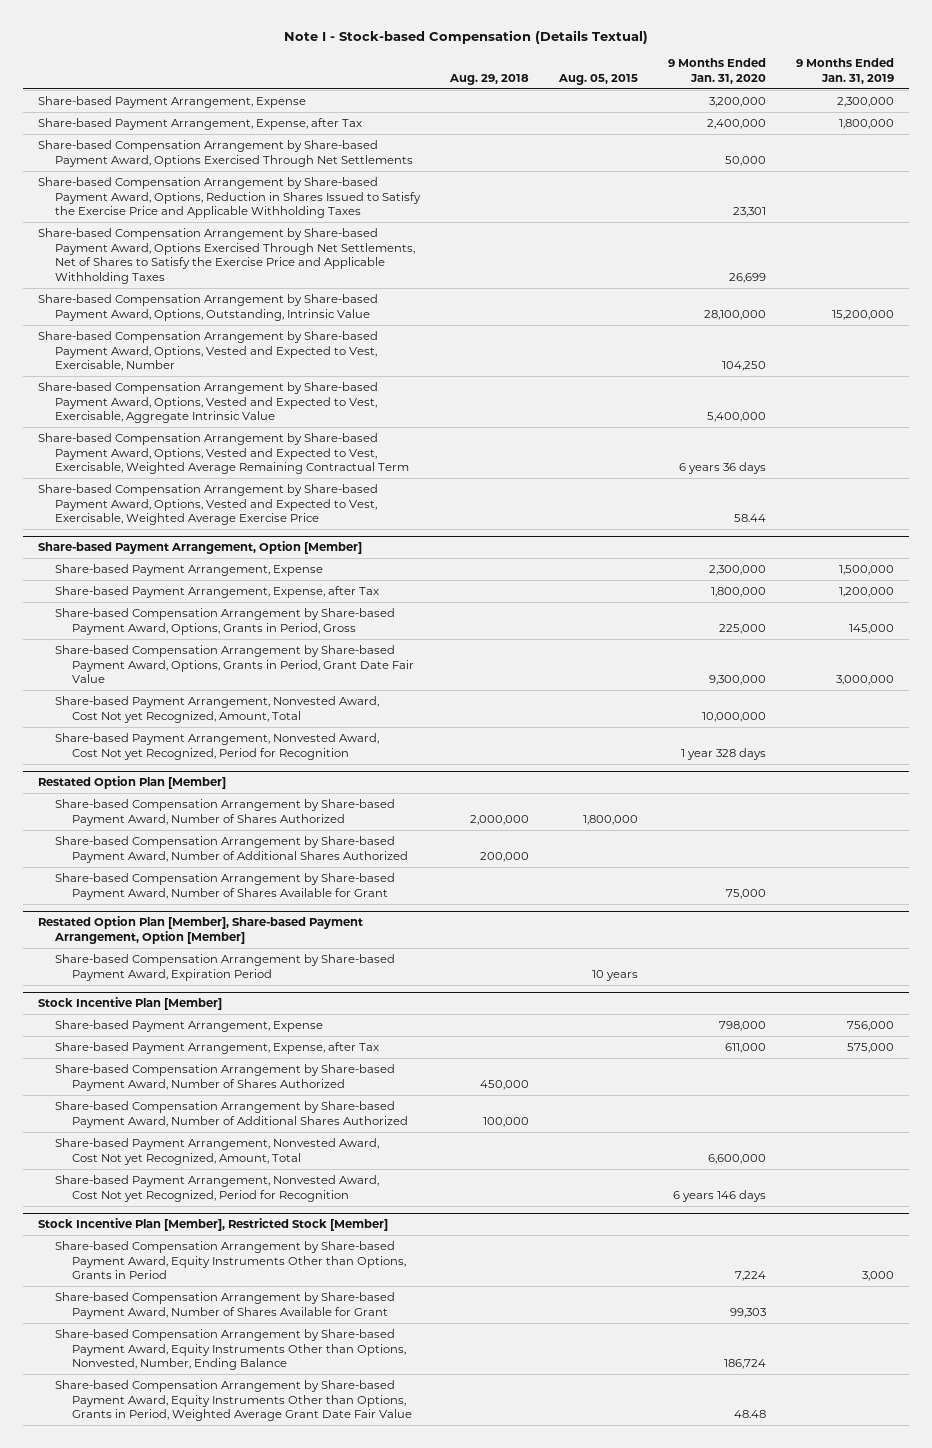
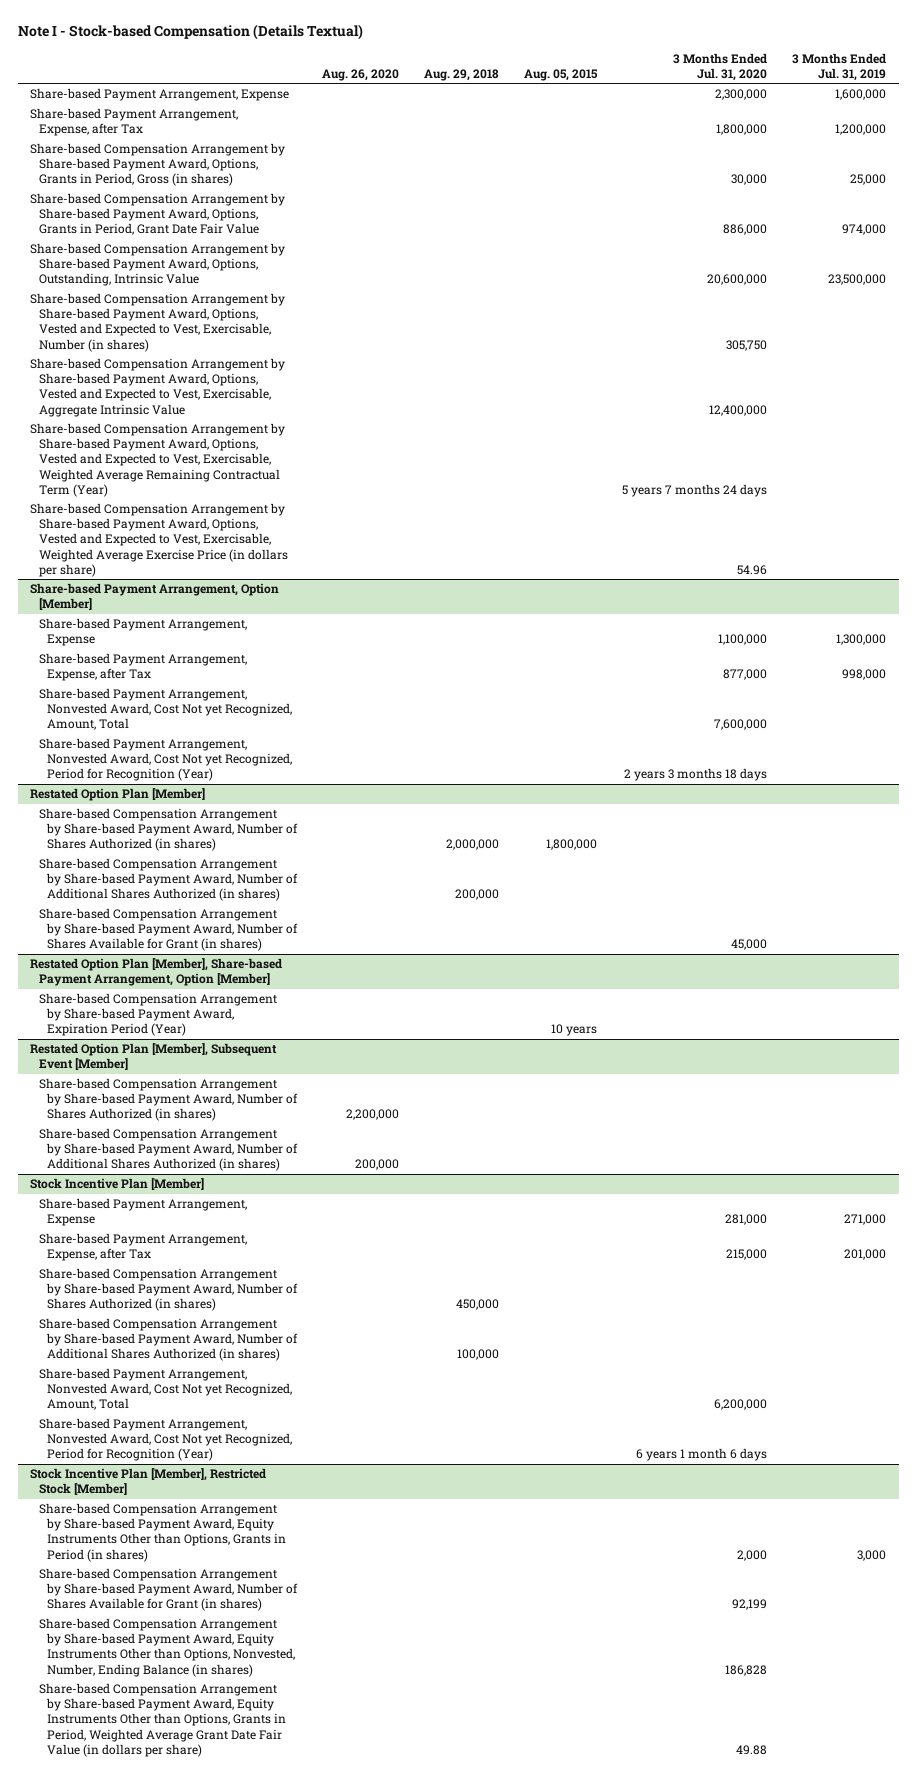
[668,58,767,84] 9 Months Ended Jan. 31, 2020 -> none
[796,58,895,84] 9 Months Ended Jan. 31, 2019 -> none
none -> [322,68,400,81] Aug. 26, 2020
none -> [673,52,768,81] 3 Months Ended Jul. 31, 2020
none -> [792,52,887,81] 3 Months Ended Jul. 31, 2019
[37,140,413,167] Share-based Compensation Arrangement by Share-based Payment Award, Options Exercised Through Net Settlements -> none
[37,177,421,219] Share-based Compensation Arrangement by Share-based Payment Award, Options, Reduction in Shares Issued to Satisfy the Exercise Price and Applicable Withholding Taxes -> none
[37,228,415,284] Share-based Compensation Arrangement by Share-based Payment Award, Options Exercised Through Net Settlements, Net of Shares to Satisfy the Exercise Price and Applicable Withholding Taxes -> none
none -> [30,143,286,187] Share-based Compensation Arrangement by Share-based Payment Award, Options, Grants in Period, Gross (in shares)
none -> [30,193,286,236] Share-based Compensation Arrangement by Share-based Payment Award, Options, Grants in Period, Grant Date Fair Value
[37,331,378,372] Share-based Compensation Arrangement by Share-based Payment Award, Options, Vested and Expected to Vest, Exercisable, Number -> [30,293,286,352] Share-based Compensation Arrangement by Share-based Payment Award, Options, Vested and Expected to Vest, Exercisable, Number (in shares)
[37,433,409,475] Share-based Compensation Arrangement by Share-based Payment Award, Options, Vested and Expected to Vest, Exercisable, Weighted Average Remaining Contractual Term -> [30,423,286,497] Share-based Compensation Arrangement by Share-based Payment Award, Options, Vested and Expected to Vest, Exercisable, Weighted Average Remaining Contractual Term (Year)
[37,484,378,526] Share-based Compensation Arrangement by Share-based Payment Award, Options, Vested and Expected to Vest, Exercisable, Weighted Average Exercise Price -> [30,503,288,577] Share-based Compensation Arrangement by Share-based Payment Award, Options, Vested and Expected to Vest, Exercisable, Weighted Average Exercise Price (in dollars per share)
[54,608,395,635] Share-based Compensation Arrangement by Share-based Payment Award, Options, Grants in Period, Gross -> none
[54,645,414,684] Share-based Compensation Arrangement by Share-based Payment Award, Options, Grants in Period, Grant Date Fair Value -> none
[54,733,379,760] Share-based Payment Arrangement, Nonvested Award, Cost Not yet Recognized, Period for Recognition -> [38,738,293,782] Share-based Payment Arrangement, Nonvested Award, Cost Not yet Recognized, Period for Recognition (Year)
[54,799,395,826] Share-based Compensation Arrangement by Share-based Payment Award, Number of Shares Authorized -> [38,808,299,852] Share-based Compensation Arrangement by Share-based Payment Award, Number of Shares Authorized (in shares)
[54,836,408,863] Share-based Compensation Arrangement by Share-based Payment Award, Number of Additional Shares Authorized -> [38,858,299,902] Share-based Compensation Arrangement by Share-based Payment Award, Number of Additional Shares Authorized (in shares)
[54,873,395,900] Share-based Compensation Arrangement by Share-based Payment Award, Number of Shares Available for Grant -> [38,908,299,952] Share-based Compensation Arrangement by Share-based Payment Award, Number of Shares Available for Grant (in shares)
[54,954,395,981] Share-based Compensation Arrangement by Share-based Payment Award, Expiration Period -> [38,993,277,1037] Share-based Compensation Arrangement by Share-based Payment Award, Expiration Period (Year)
none -> [30,1043,278,1071] Restated Option Plan [Member], Subsequent Event [Member]
none -> [38,1078,299,1122] Share-based Compensation Arrangement by Share-based Payment Award, Number of Shares Authorized (in shares)
none -> [38,1128,299,1172] Share-based Compensation Arrangement by Share-based Payment Award, Number of Additional Shares Authorized (in shares)
[54,1064,395,1091] Share-based Compensation Arrangement by Share-based Payment Award, Number of Shares Authorized -> [38,1268,299,1312] Share-based Compensation Arrangement by Share-based Payment Award, Number of Shares Authorized (in shares)
[54,1101,408,1128] Share-based Compensation Arrangement by Share-based Payment Award, Number of Additional Shares Authorized -> [38,1318,299,1362] Share-based Compensation Arrangement by Share-based Payment Award, Number of Additional Shares Authorized (in shares)
[54,1175,379,1202] Share-based Payment Arrangement, Nonvested Award, Cost Not yet Recognized, Period for Recognition -> [38,1418,293,1462] Share-based Payment Arrangement, Nonvested Award, Cost Not yet Recognized, Period for Recognition (Year)
[54,1241,406,1280] Share-based Compensation Arrangement by Share-based Payment Award, Equity Instruments Other than Options, Grants in Period -> [38,1503,287,1562] Share-based Compensation Arrangement by Share-based Payment Award, Equity Instruments Other than Options, Grants in Period (in shares)
[54,1292,395,1319] Share-based Compensation Arrangement by Share-based Payment Award, Number of Shares Available for Grant -> [38,1568,299,1612] Share-based Compensation Arrangement by Share-based Payment Award, Number of Shares Available for Grant (in shares)
[54,1329,406,1371] Share-based Compensation Arrangement by Share-based Payment Award, Equity Instruments Other than Options, Nonvested, Number, Ending Balance -> [38,1618,296,1677] Share-based Compensation Arrangement by Share-based Payment Award, Equity Instruments Other than Options, Nonvested, Number, Ending Balance (in shares)
[54,1380,412,1422] Share-based Compensation Arrangement by Share-based Payment Award, Equity Instruments Other than Options, Grants in Period, Weighted Average Grant Date Fair Value -> [38,1683,287,1757] Share-based Compensation Arrangement by Share-based Payment Award, Equity Instruments Other than Options, Grants in Period, Weighted Average Grant Date Fair Value (in dollars per share)

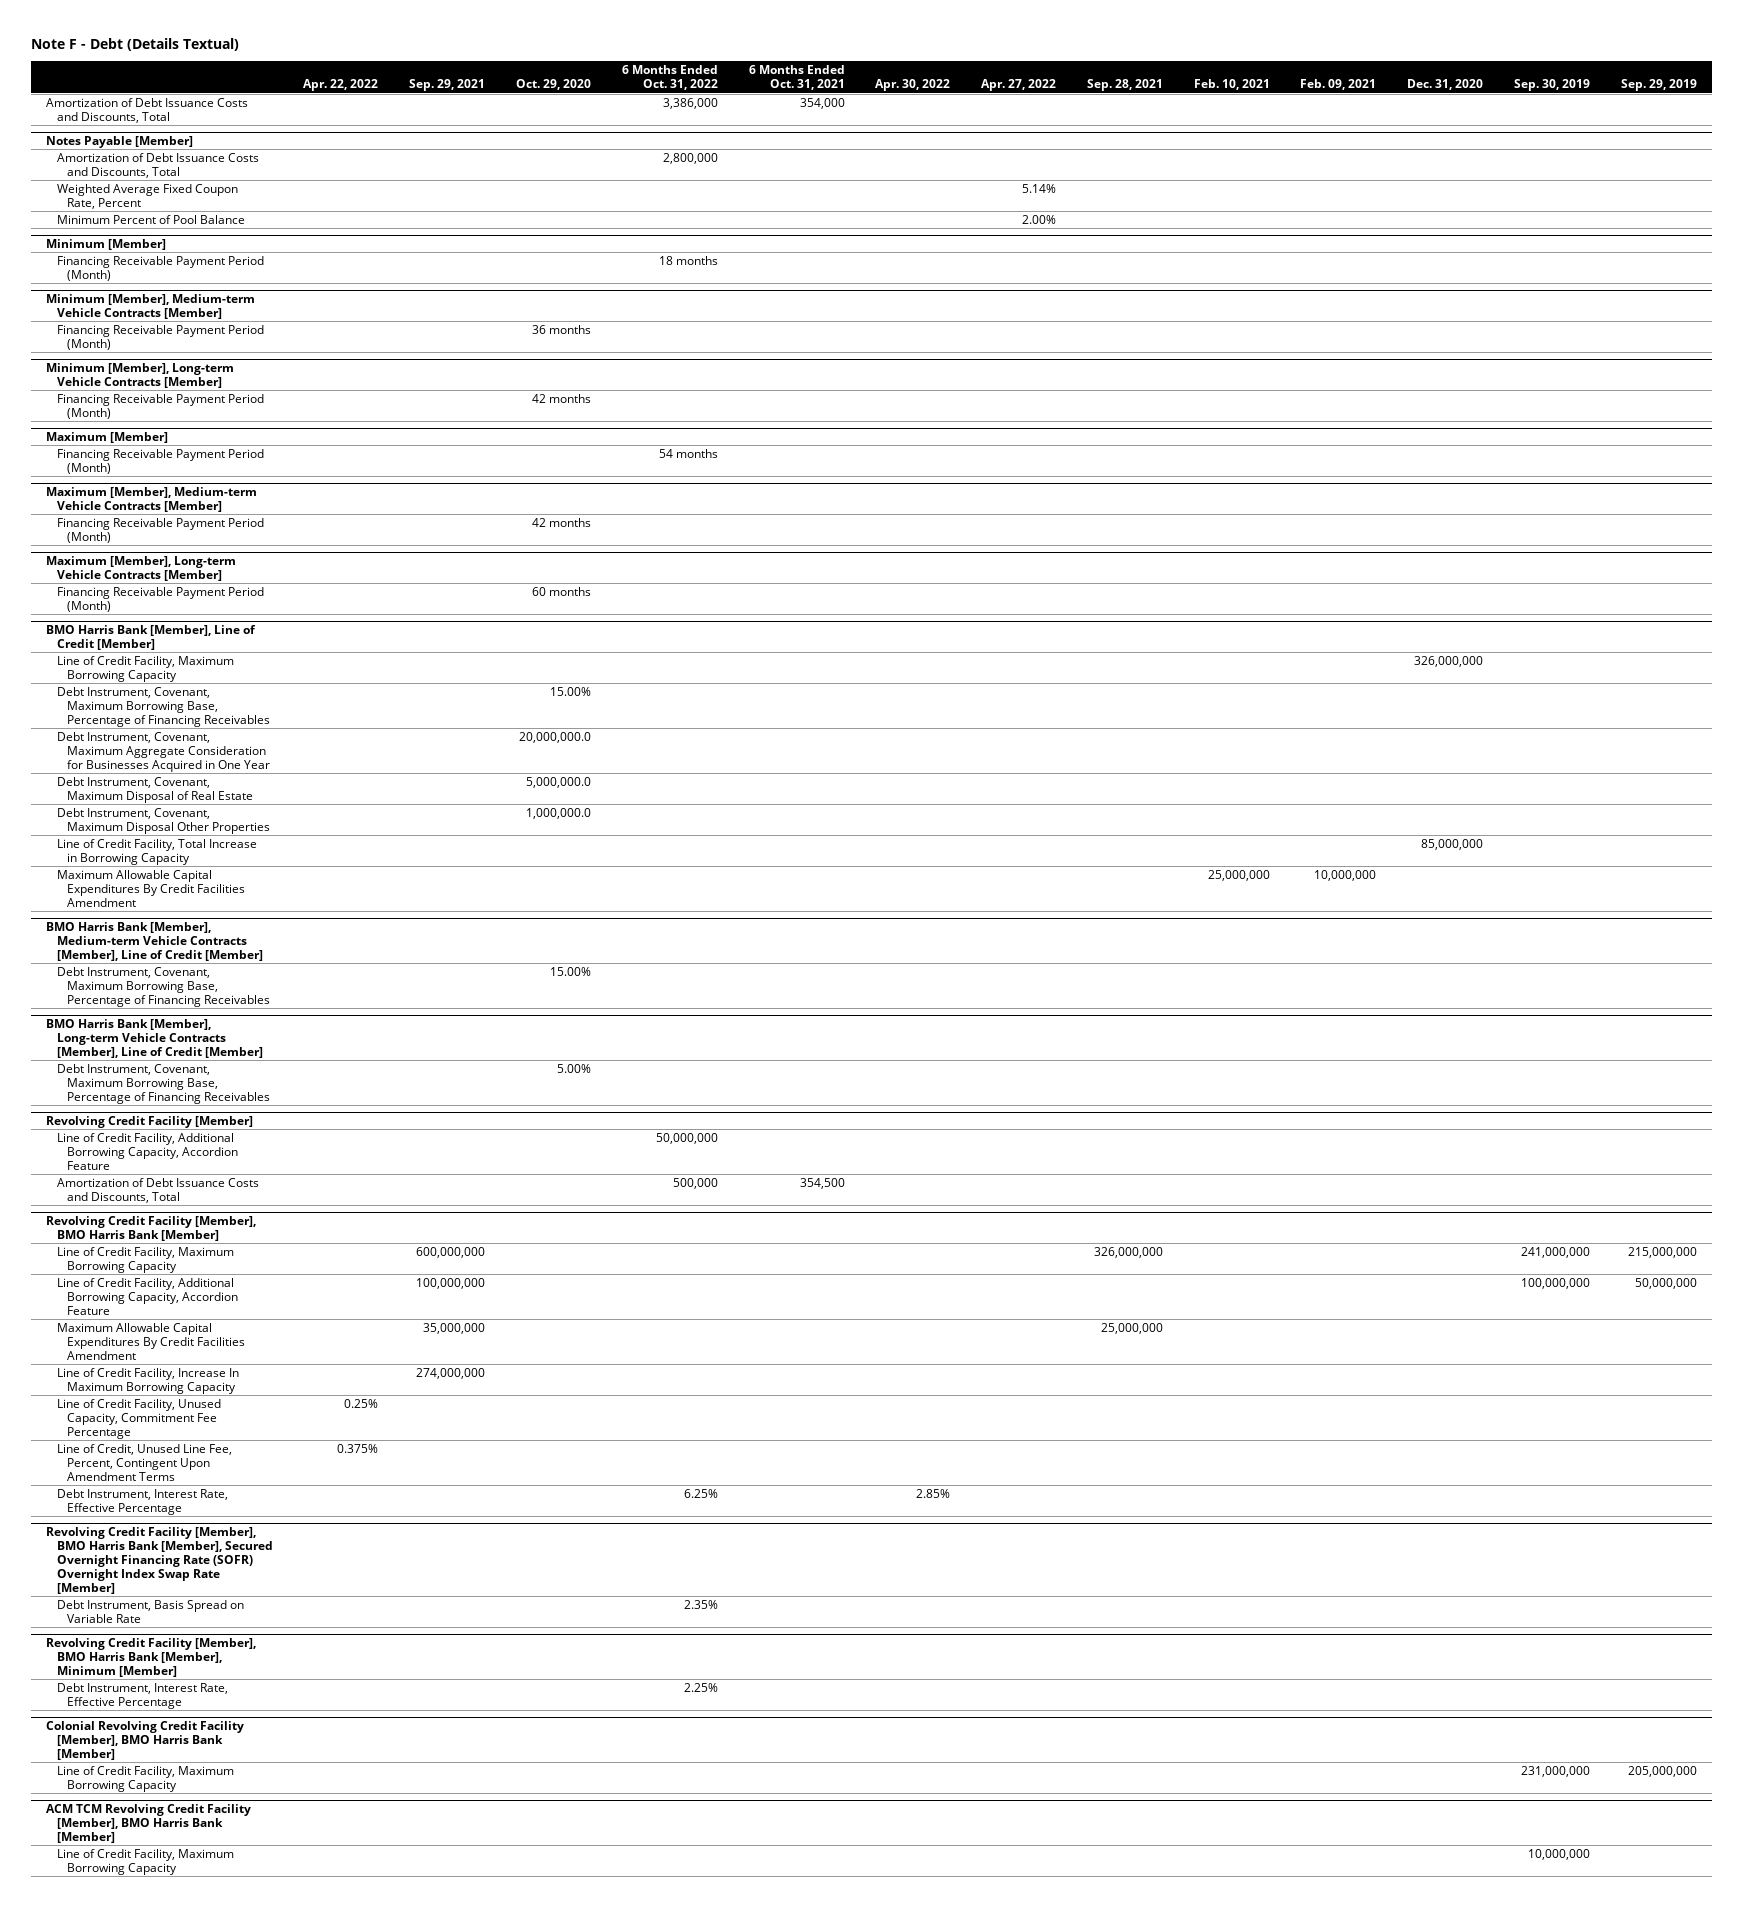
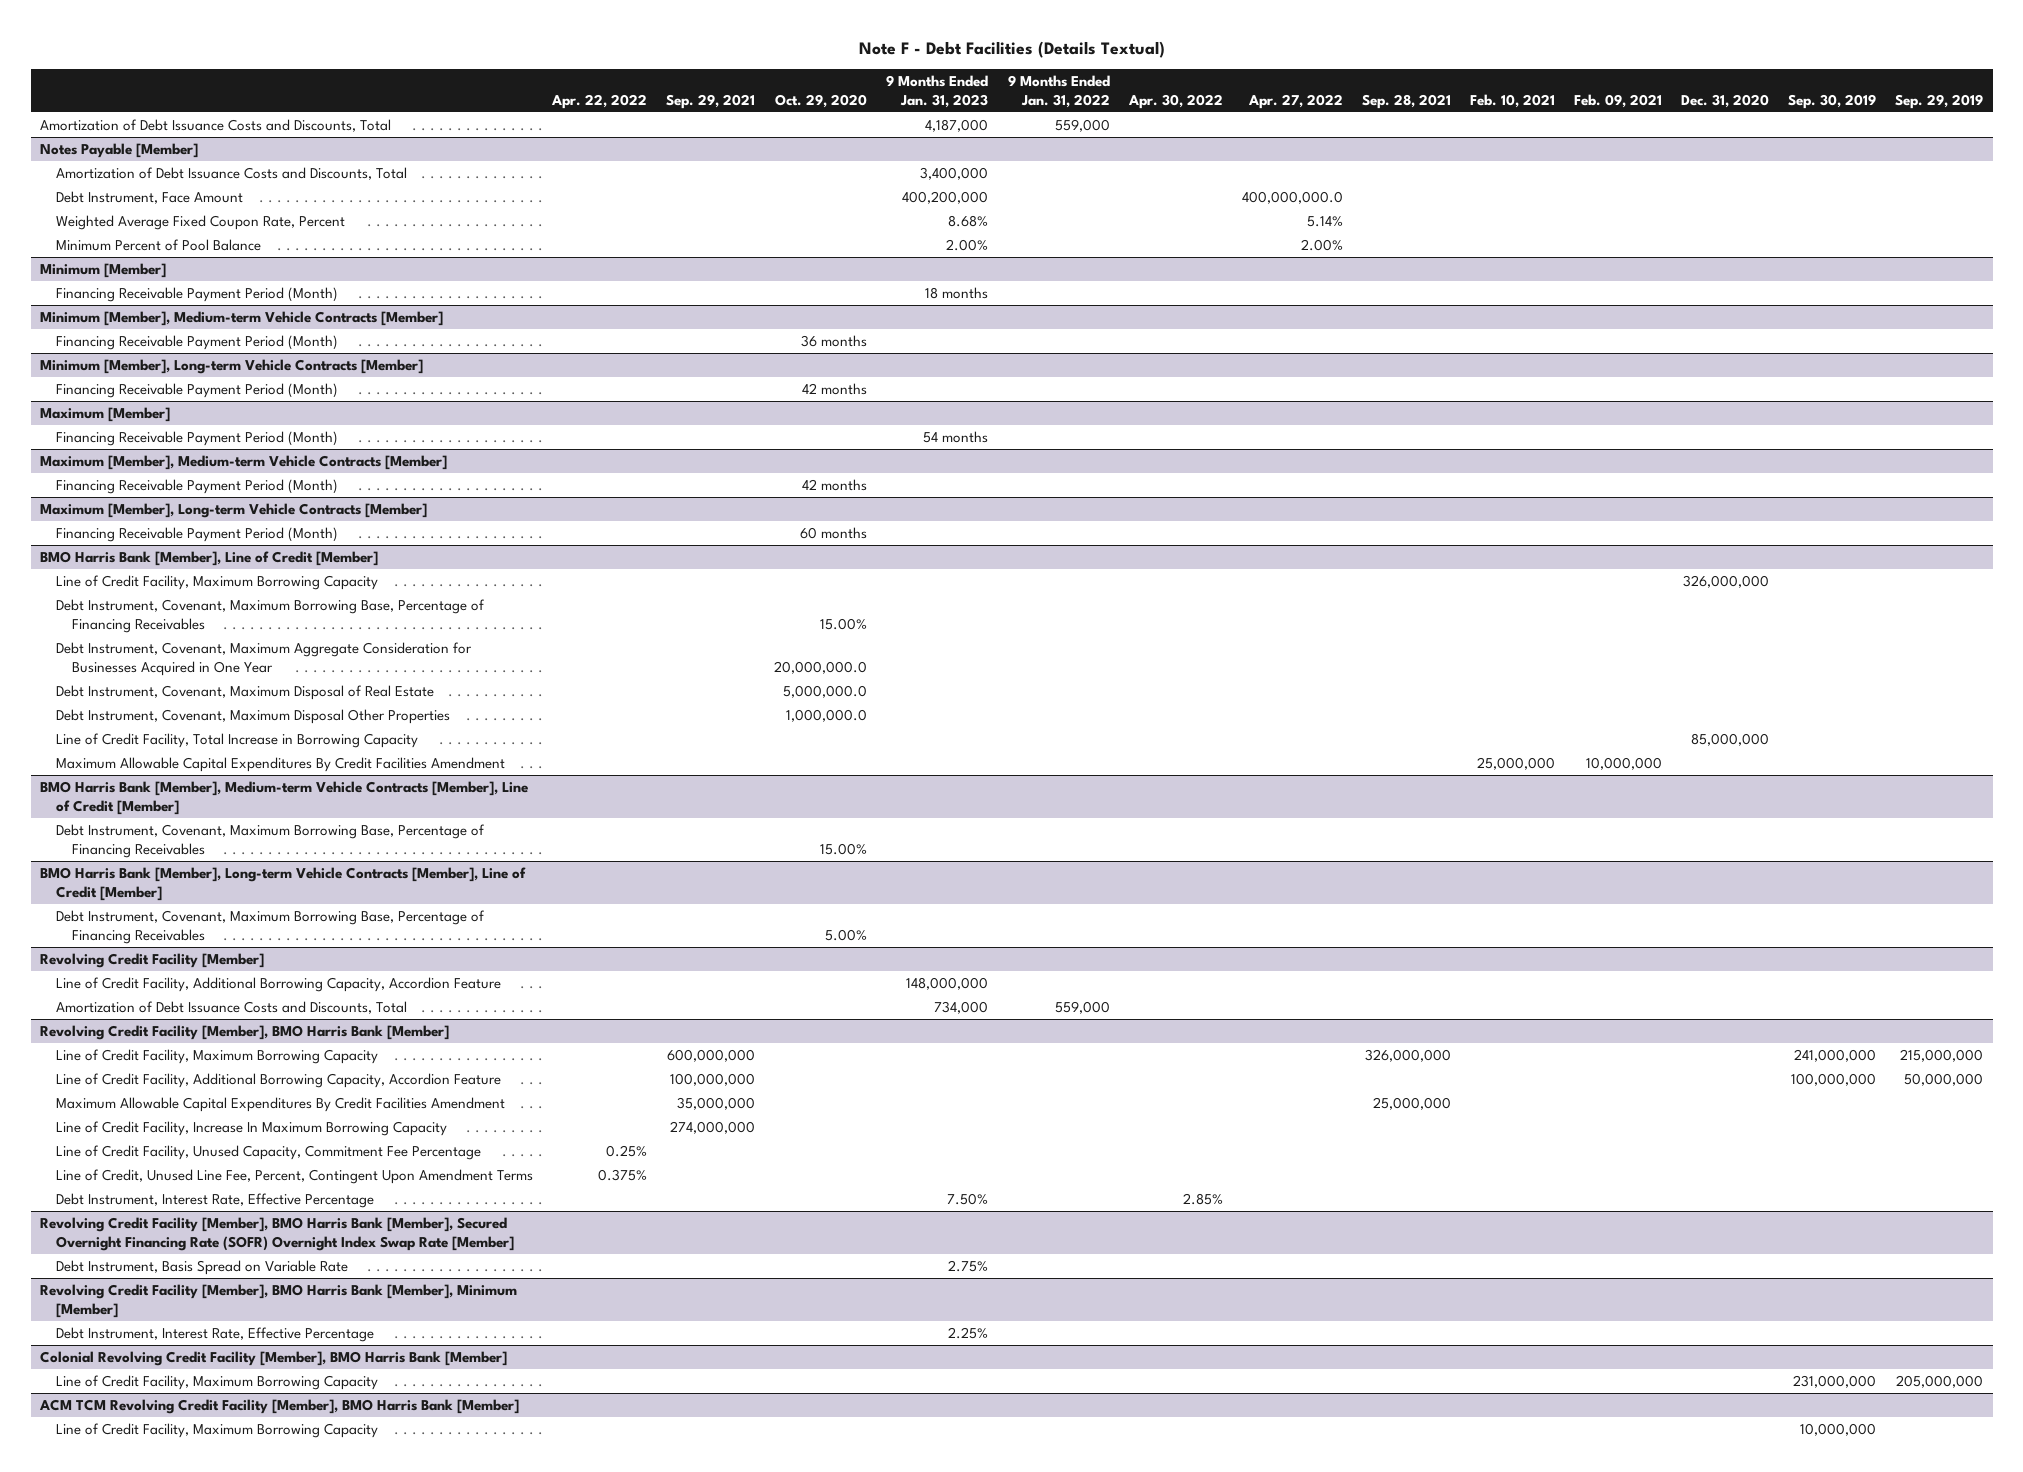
[31,38,240,52] Note F - Debt (Details Textual) -> [858,41,1165,59] Note F - Debt Facilities (Details Textual)
[621,65,718,91] 6 Months Ended Oct. 31, 2022 -> none
[748,65,845,91] 6 Months Ended Oct. 31, 2021 -> none
none -> [886,75,989,109] 9 Months Ended Jan. 31, 2023
none -> [1007,75,1110,109] 9 Months Ended Jan. 31, 2022
none -> [56,190,244,204] Debt Instrument, Face Amount

